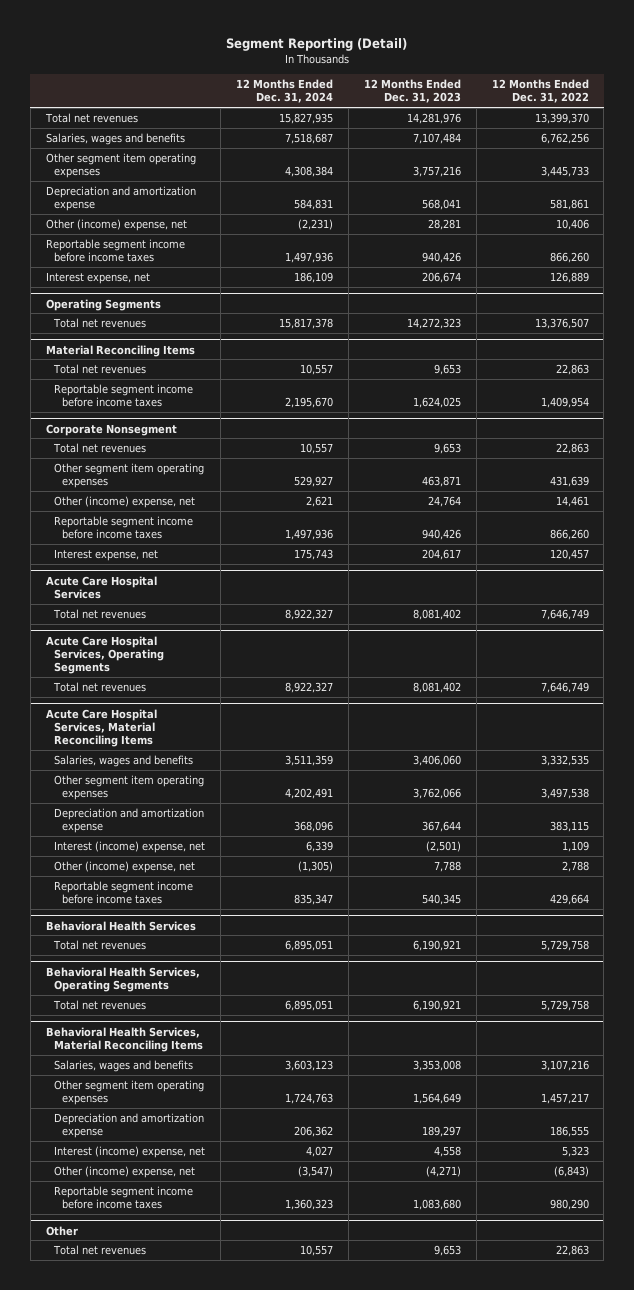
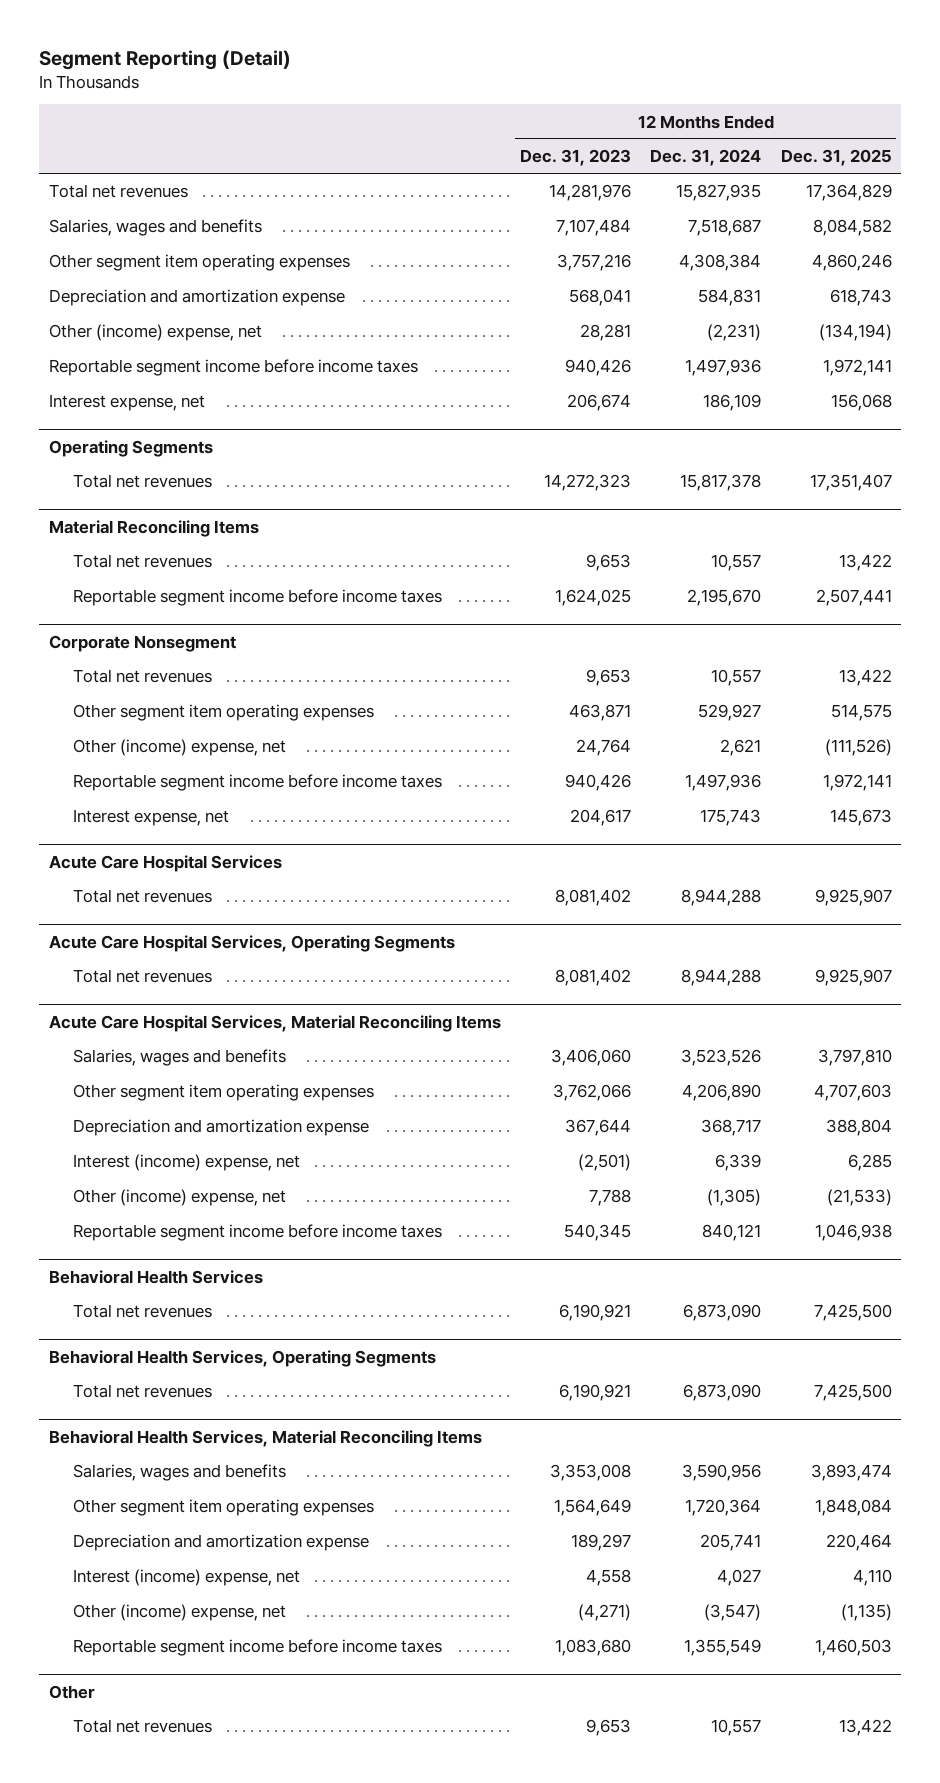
[491,79,589,104] 12 Months Ended Dec. 31, 2022 -> none
none -> [780,149,892,167] Dec. 31, 2025
[284,609,333,621] 8,922,327 -> [681,889,762,907] 8,944,288
[284,682,333,694] 8,922,327 -> [681,969,762,987] 8,944,288
[284,755,333,767] 3,511,359 -> [681,1049,762,1067] 3,523,526
[284,788,333,800] 4,202,491 -> [682,1084,762,1102] 4,206,890
[293,821,333,833] 368,096 -> [701,1119,762,1137] 368,717
[293,894,333,906] 835,347 -> [702,1224,762,1242] 840,121
[284,940,333,952] 6,895,051 -> [683,1304,762,1322] 6,873,090
[284,1000,333,1012] 6,895,051 -> [683,1384,762,1402] 6,873,090
[284,1060,333,1072] 3,603,123 -> [682,1464,762,1482] 3,590,956
[284,1093,333,1105] 1,724,763 -> [685,1499,762,1517] 1,720,364
[293,1126,333,1138] 206,362 -> [700,1534,762,1552] 205,741
[284,1199,333,1211] 1,360,323 -> [684,1639,762,1657] 1,355,549

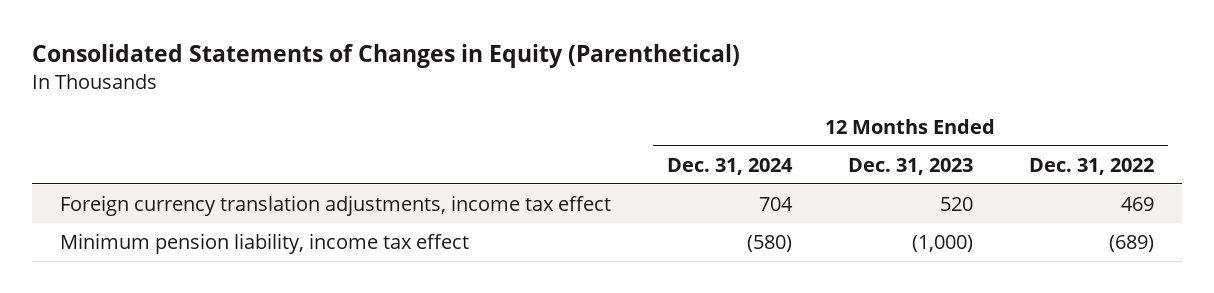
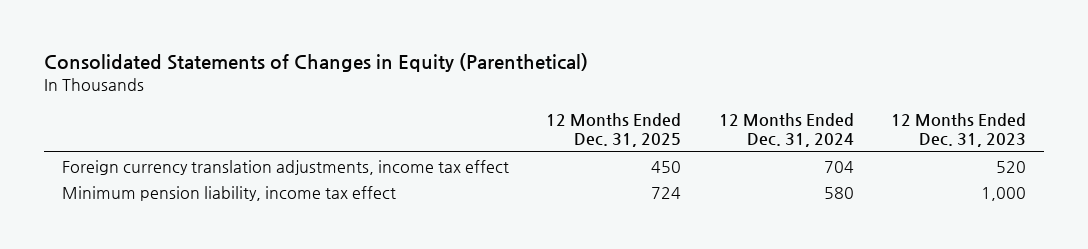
[1028,157,1154,175] Dec. 31, 2022 -> none
none -> [546,112,682,148] 12 Months Ended Dec. 31, 2025
[747,234,793,252] (580) -> [823,186,854,199] 580
[911,234,973,252] (1,000) -> [980,186,1026,201] 1,000

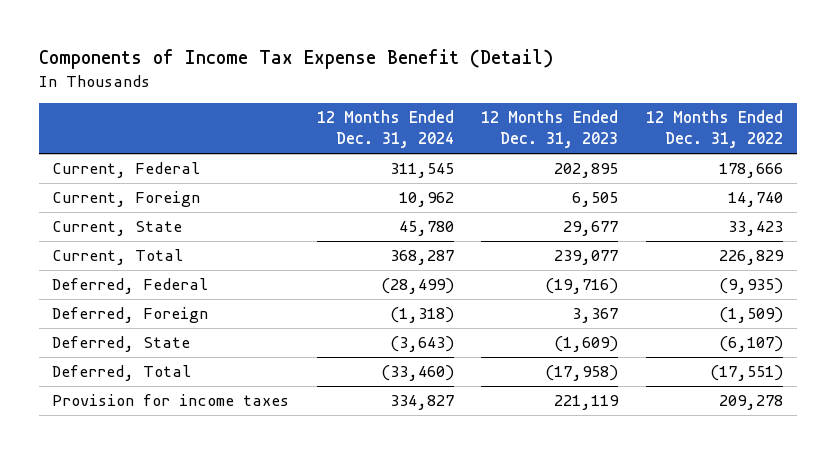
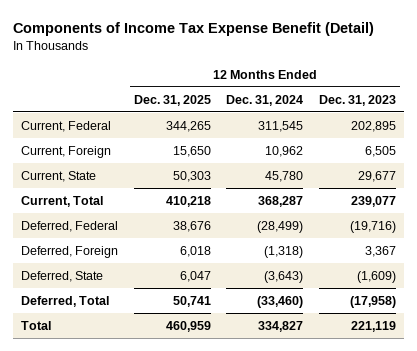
[645,110,783,149] 12 Months Ended Dec. 31, 2022 -> none
none -> [133,94,211,106] Dec. 31, 2025
[52,394,290,407] Provision for income taxes -> [20,320,51,330] Total

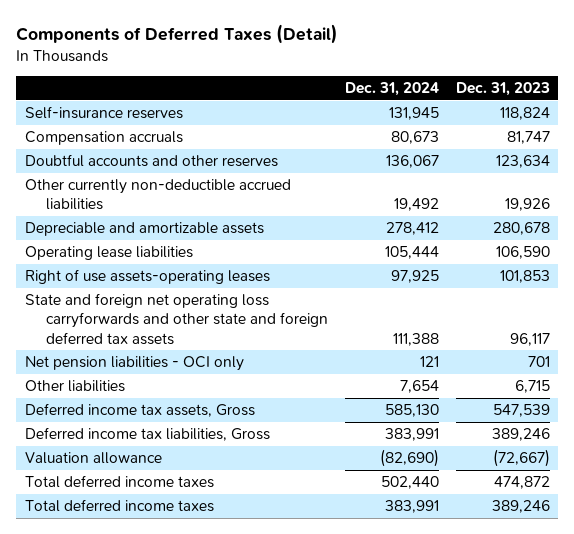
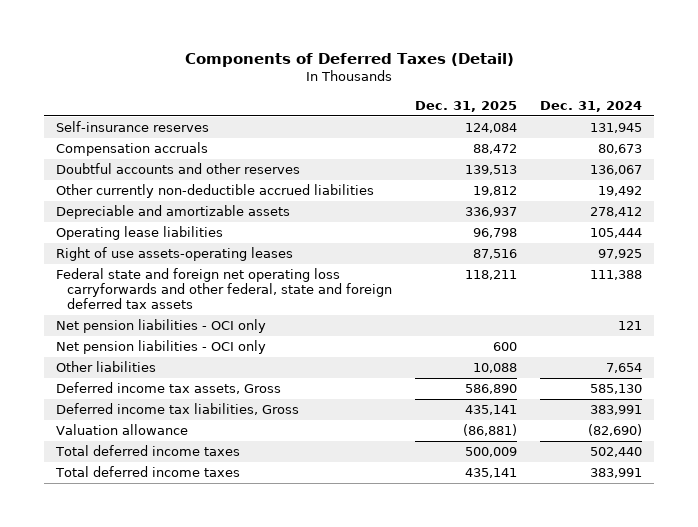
[455,82,550,97] Dec. 31, 2023 -> none
none -> [415,100,518,112] Dec. 31, 2025
[24,293,329,345] State and foreign net operating loss carryforwards and other state and foreign deferred tax assets -> [55,268,393,310] Federal state and foreign net operating loss carryforwards and other federal, state and foreign deferred tax assets
none -> [55,340,266,355] Net pension liabilities - OCI only

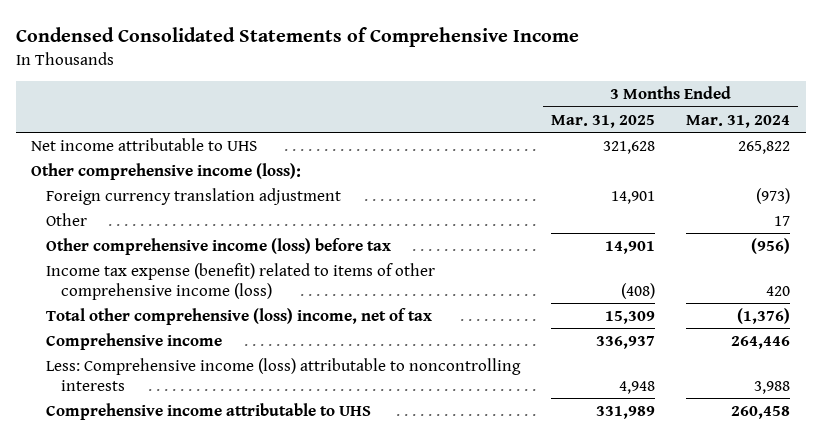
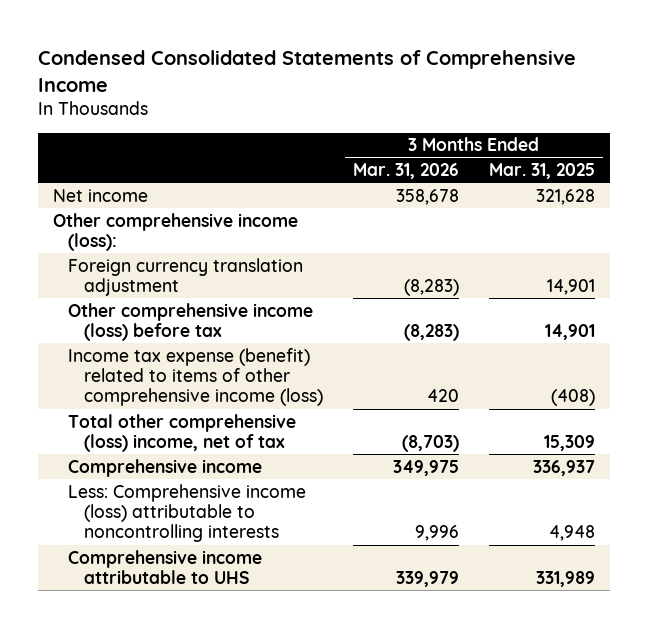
[686,114,791,128] Mar. 31, 2024 -> none
none -> [352,162,459,179] Mar. 31, 2026
[31,137,258,151] Net income attributable to UHS -> [53,188,149,202] Net income
[46,212,88,226] Other -> none

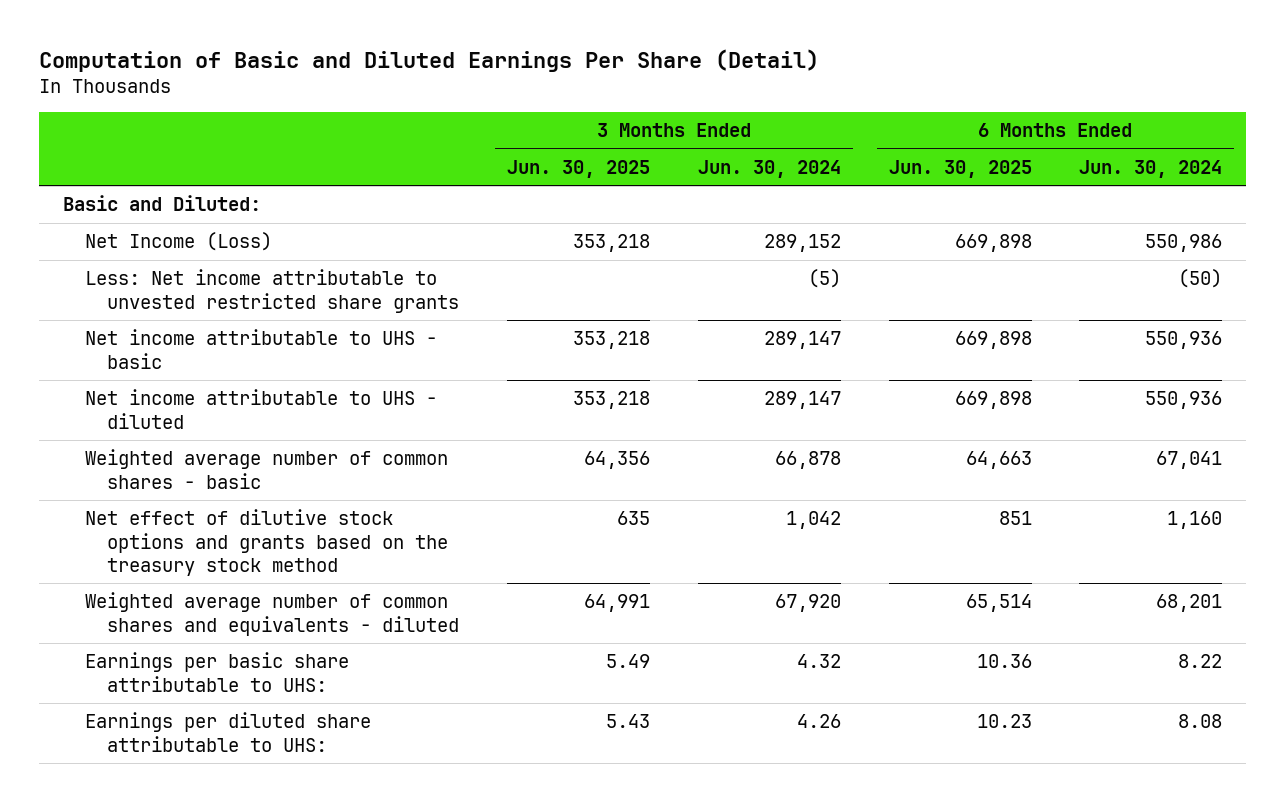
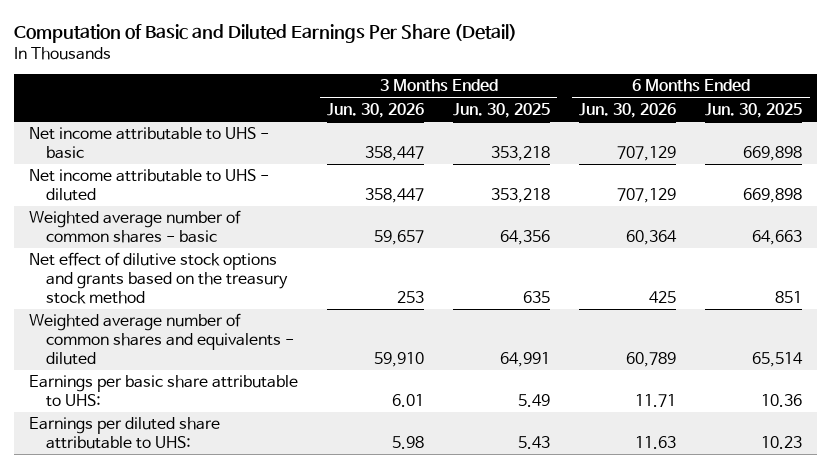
[697,159,841,178] Jun. 30, 2024 -> none
[1079,159,1223,178] Jun. 30, 2024 -> none
none -> [326,102,424,118] Jun. 30, 2026
none -> [579,102,677,118] Jun. 30, 2026
[62,195,261,212] Basic and Diluted: -> none
[85,232,273,252] Net Income (Loss) -> none
[85,269,460,313] Less: Net income attributable to unvested restricted share grants -> none

